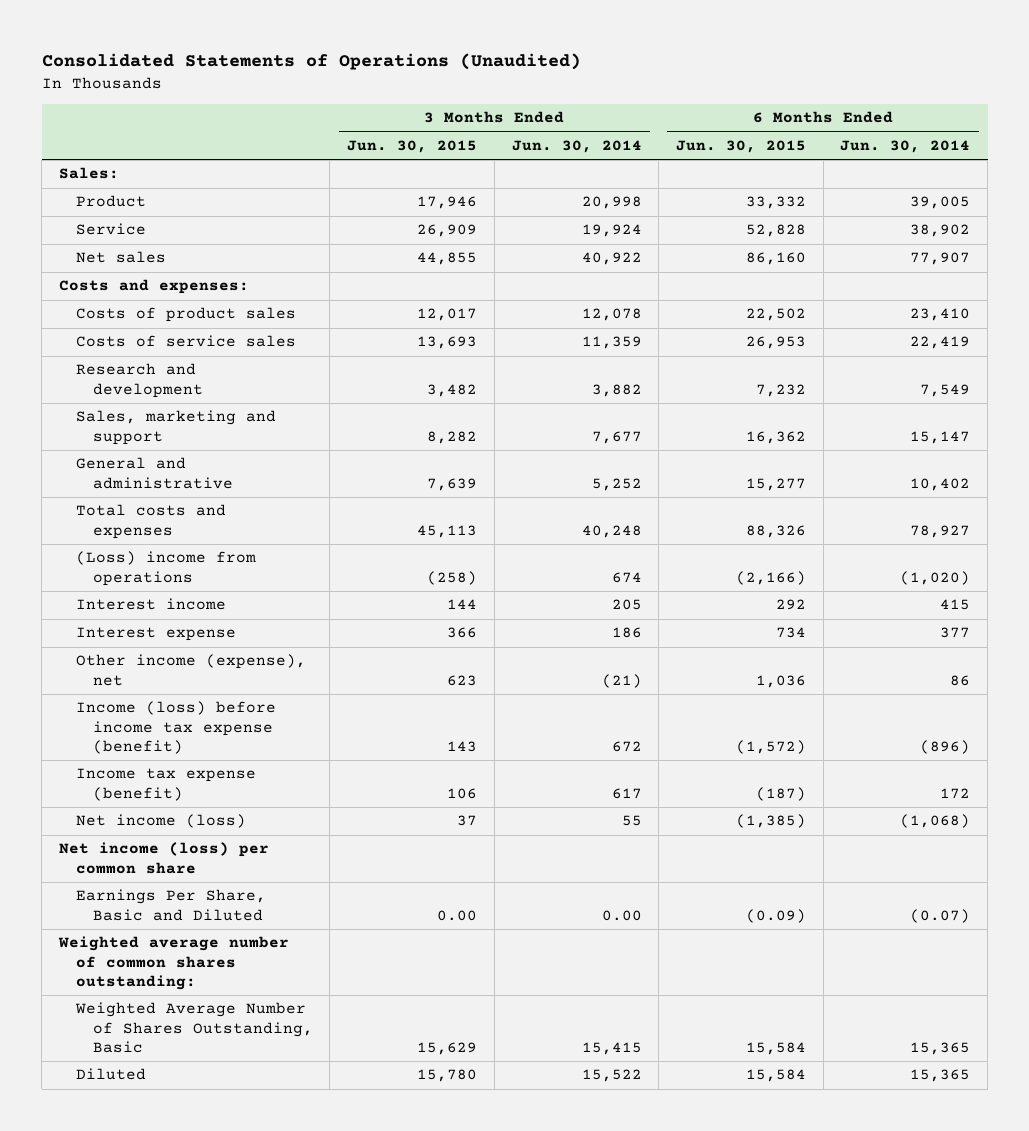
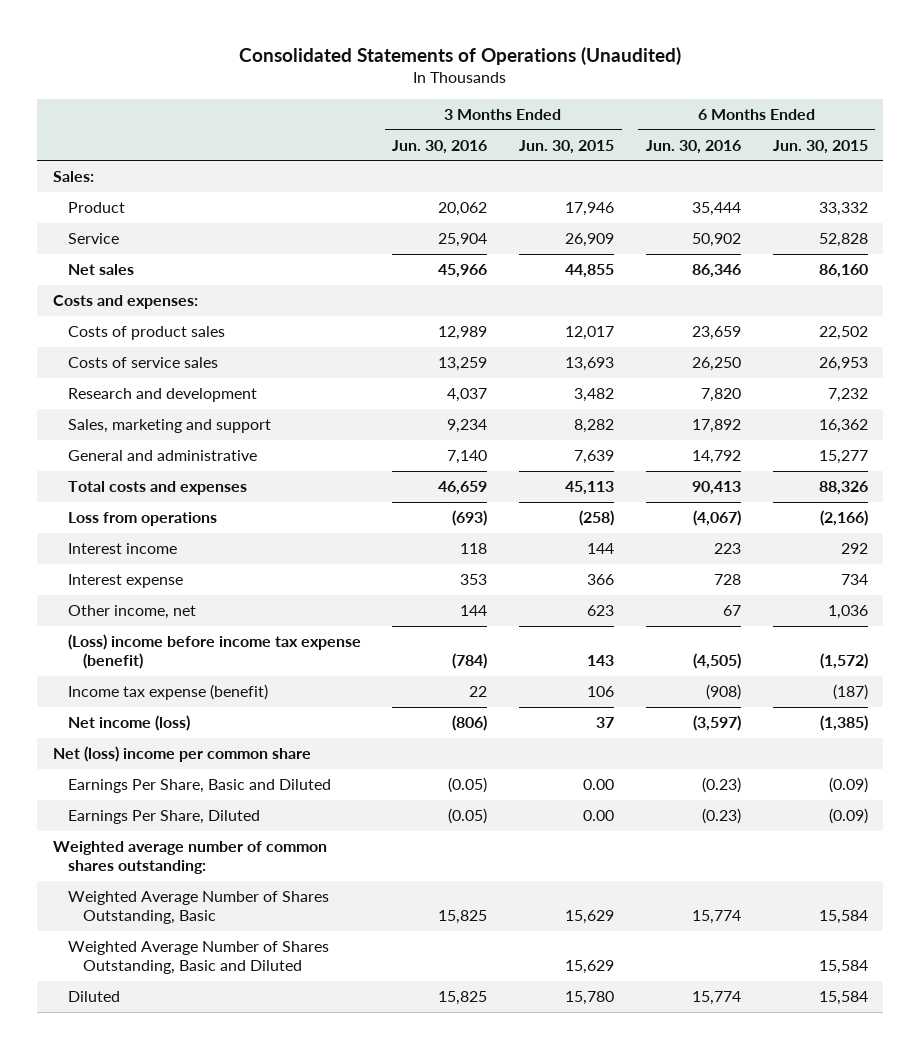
[511,139,642,153] Jun. 30, 2014 -> none
[840,139,971,153] Jun. 30, 2014 -> none
none -> [392,139,488,154] Jun. 30, 2016
none -> [645,139,741,154] Jun. 30, 2016
[75,551,256,586] (Loss) income from operations -> [67,512,217,527] Loss from operations
[75,654,306,686] Other income (expense), net -> [67,605,196,620] Other income, net
[75,701,276,754] Income (loss) before income tax expense (benefit) -> [67,634,361,670] (Loss) income before income tax expense (benefit)
[58,842,269,874] Net income (loss) per common share -> [52,746,311,763] Net (loss) income per common share
none -> [67,810,260,825] Earnings Per Share, Diluted
none -> [67,941,329,975] Weighted Average Number of Shares Outstanding, Basic and Diluted

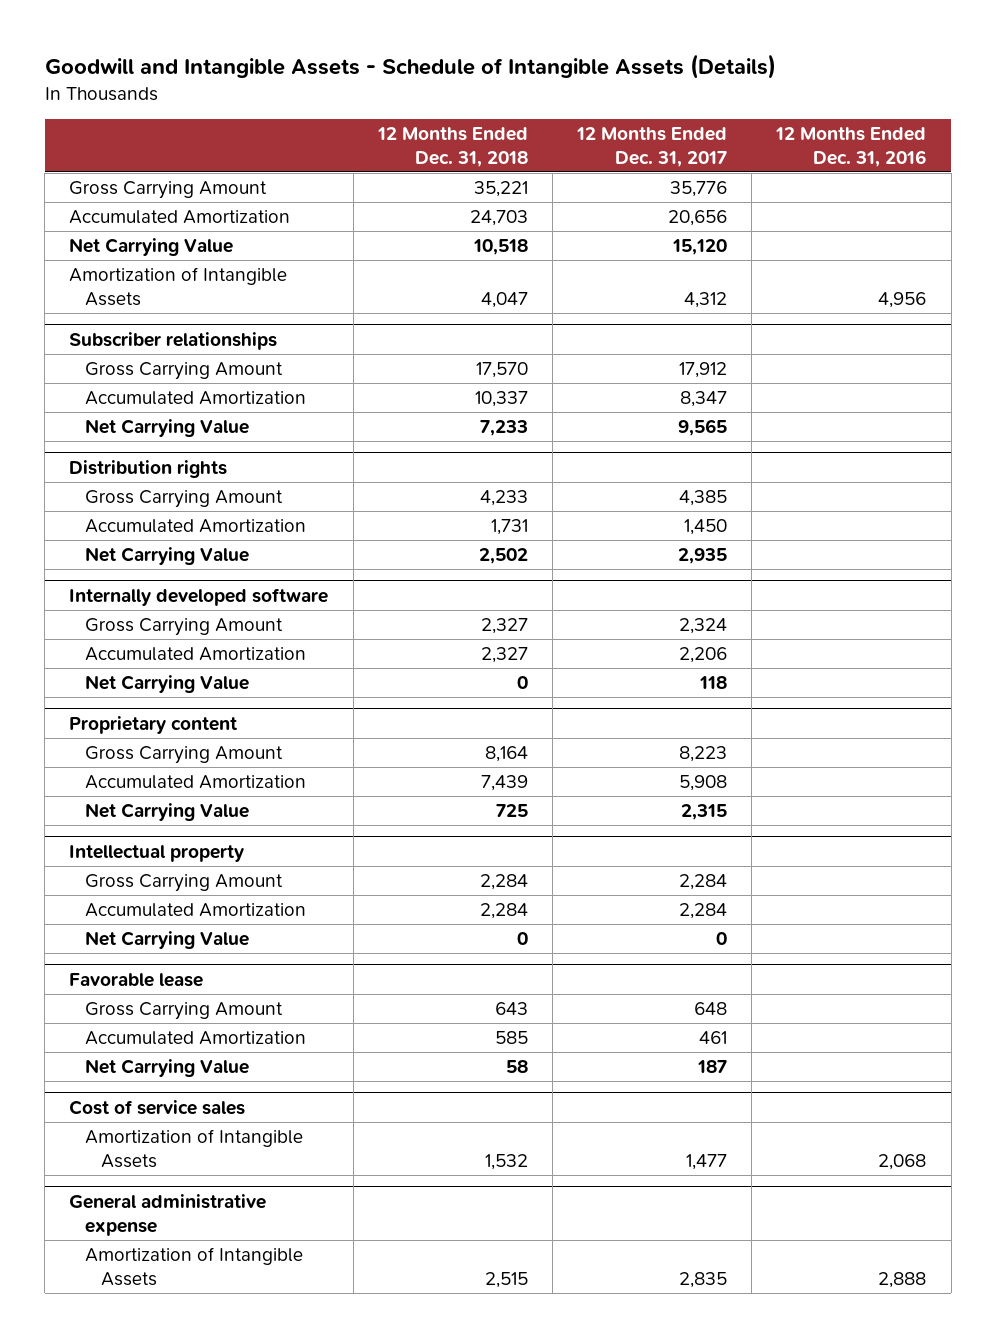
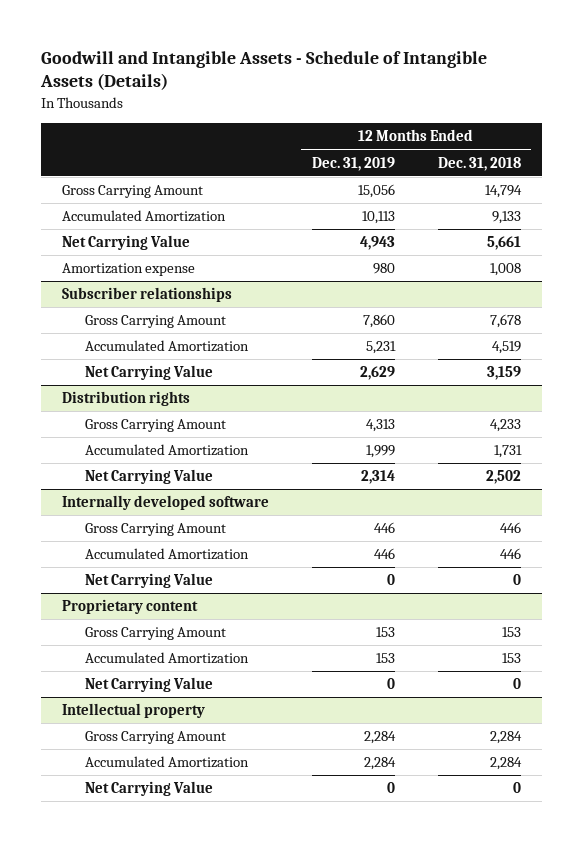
[576,126,728,167] 12 Months Ended Dec. 31, 2017 -> none
[775,126,927,167] 12 Months Ended Dec. 31, 2016 -> none
none -> [311,156,395,171] Dec. 31, 2019
[473,180,528,197] 35,221 -> [484,185,522,199] 14,794
[469,209,528,226] 24,703 -> [491,211,521,225] 9,133
[472,238,528,255] 10,518 -> [486,236,521,251] 5,661
[69,266,288,306] Amortization of Intangible Assets -> [61,263,195,277] Amortization expense
[480,291,528,308] 4,047 -> [489,263,521,277] 1,008
[475,361,528,378] 17,570 -> [489,314,521,329] 7,678
[474,390,528,407] 10,337 -> [491,341,521,355] 4,519
[479,419,528,436] 7,233 -> [486,366,521,381] 3,159
[480,617,528,634] 2,327 -> [499,522,521,534] 446
[480,646,528,663] 2,327 -> [499,548,521,560] 446
[484,745,528,762] 8,164 -> [501,627,521,638] 153
[480,774,528,791] 7,439 -> [501,653,521,664] 153
[495,803,528,817] 725 -> [512,678,521,690] 0
[69,972,204,987] Favorable lease -> none
[85,1001,284,1020] Gross Carrying Amount -> none
[85,1030,307,1045] Accumulated Amortization -> none
[85,1058,250,1077] Net Carrying Value -> none
[69,1099,246,1115] Cost of service sales -> none
[85,1128,304,1168] Amortization of Intangible Assets -> none
[69,1193,267,1236] General administrative expense -> none
[85,1246,304,1286] Amortization of Intangible Assets -> none

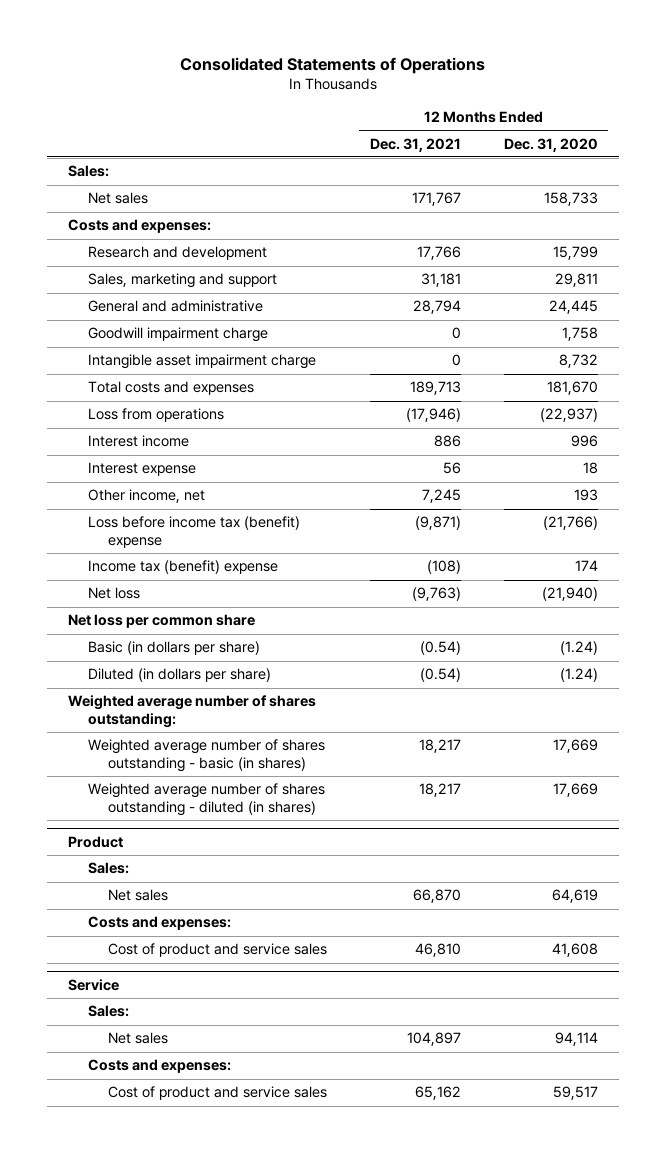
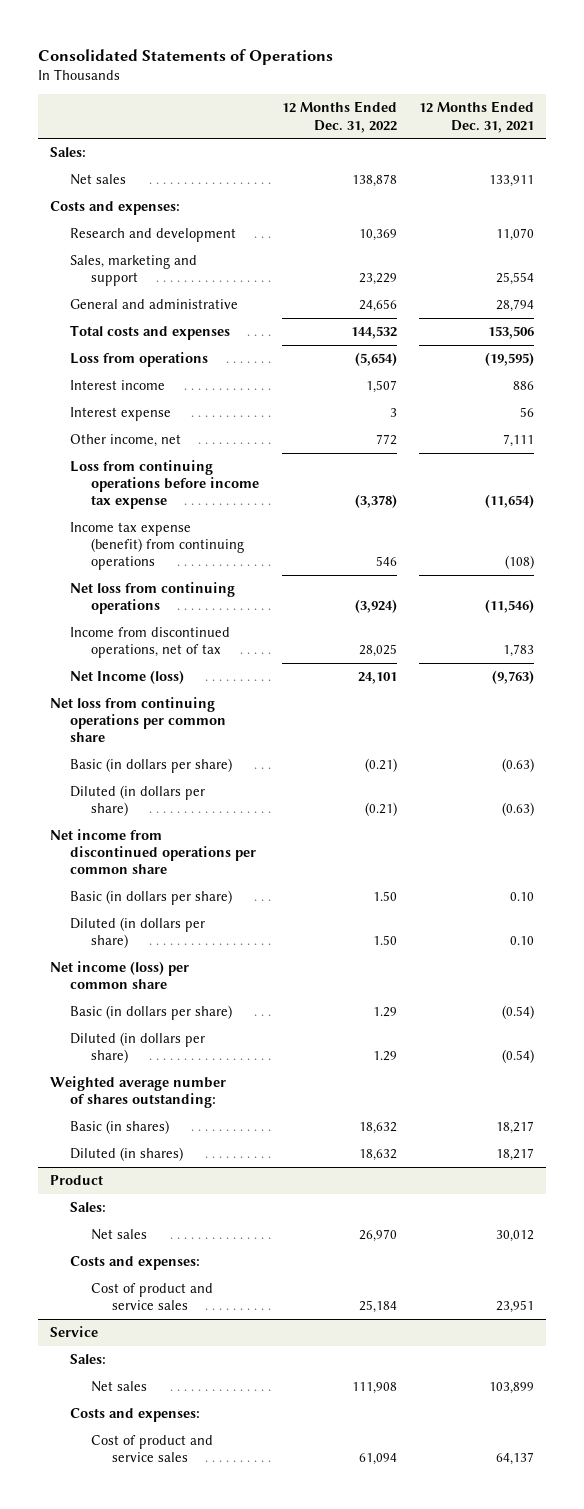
[503,137,598,152] Dec. 31, 2020 -> none
none -> [281,101,397,133] 12 Months Ended Dec. 31, 2022
[411,192,461,207] 171,767 -> [489,175,535,188] 133,911
[416,246,461,261] 17,766 -> [496,228,535,242] 11,070
[420,273,461,288] 31,181 -> [496,272,535,286] 25,554
[88,327,269,343] Goodwill impairment charge -> none
[88,354,317,370] Intangible asset impairment charge -> none
[409,381,461,396] 189,713 -> [488,326,535,340] 153,506
[405,408,461,423] (17,946) -> [485,352,535,367] (19,595)
[421,489,461,504] 7,245 -> [503,434,535,448] 7,111
[88,516,301,548] Loss before income tax (benefit) expense -> [70,460,260,510] Loss from continuing operations before income tax expense
[414,516,461,531] (9,871) -> [485,494,535,509] (11,654)
[88,560,279,575] Income tax (benefit) expense -> [70,522,245,571] Income tax expense (benefit) from continuing operations
none -> [70,582,236,615] Net loss from continuing operations
none -> [70,627,231,659] Income from discontinued operations, net of tax
[88,587,141,600] Net loss -> [70,670,185,685] Net Income (loss)
none -> [49,697,227,743] Net loss from continuing operations per common share
none -> [70,758,233,774] Basic (in dollars per share)
none -> [70,785,206,817] Diluted (in dollars per share)
none -> [49,829,257,875] Net income from discontinued operations per common share
none -> [70,890,233,906] Basic (in dollars per share)
none -> [70,917,206,949] Diluted (in dollars per share)
[68,614,256,629] Net loss per common share -> [49,961,189,990] Net income (loss) per common share
[88,739,326,772] Weighted average number of shares outstanding - basic (in shares) -> [70,1120,170,1135] Basic (in shares)
[88,783,326,816] Weighted average number of shares outstanding - diluted (in shares) -> [70,1147,184,1162] Diluted (in shares)
[412,889,461,904] 66,870 -> [496,1230,535,1243] 30,012
[414,943,461,958] 46,810 -> [496,1300,535,1314] 23,951
[406,1032,461,1047] 104,897 -> [489,1382,535,1395] 103,899
[414,1086,461,1101] 65,162 -> [496,1452,535,1466] 64,137

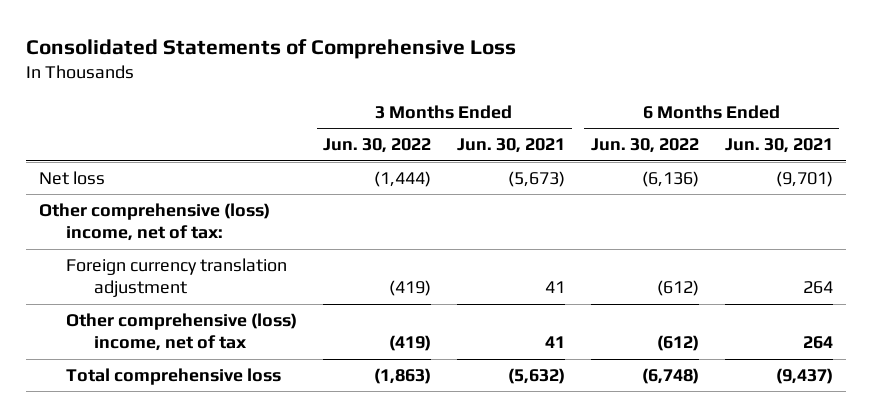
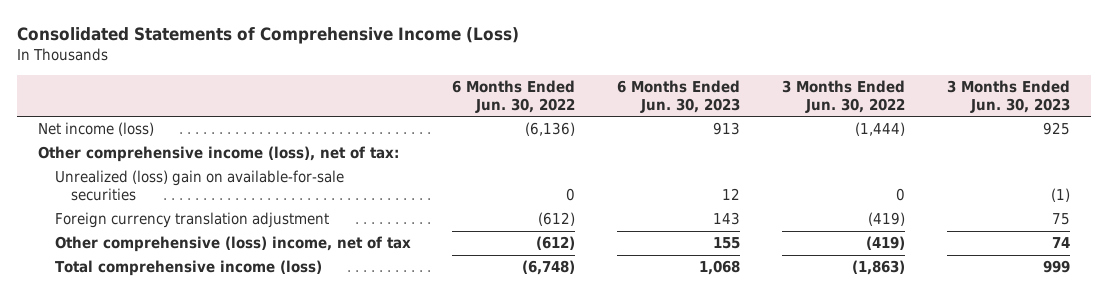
[26,39,517,60] Consolidated Statements of Comprehensive Loss -> [17,27,520,45] Consolidated Statements of Comprehensive Income (Loss)
[457,138,566,154] Jun. 30, 2021 -> none
[724,138,833,154] Jun. 30, 2021 -> none
none -> [617,79,741,113] 6 Months Ended Jun. 30, 2023
none -> [946,79,1070,113] 3 Months Ended Jun. 30, 2023
[38,170,105,185] Net loss -> [38,122,155,137] Net income (loss)
[38,202,270,242] Other comprehensive (loss) income, net of tax: -> [38,146,400,163] Other comprehensive income (loss), net of tax:
none -> [54,170,344,202] Unrealized (loss) gain on available-for-sale securities
[66,367,282,385] Total comprehensive loss -> [54,260,322,277] Total comprehensive income (loss)

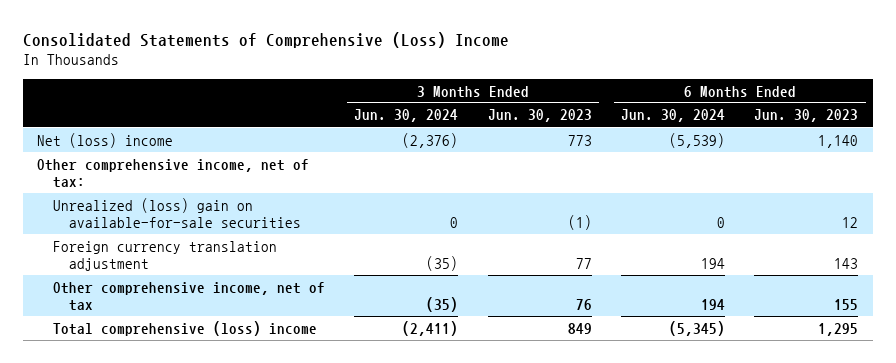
[17,27,520,45] Consolidated Statements of Comprehensive Income (Loss) -> [22,31,509,48] Consolidated Statements of Comprehensive (Loss) Income
[452,79,576,113] 6 Months Ended Jun. 30, 2022 -> none
[782,79,906,113] 3 Months Ended Jun. 30, 2022 -> none
none -> [354,109,459,123] Jun. 30, 2024
none -> [621,109,726,123] Jun. 30, 2024
[38,122,155,137] Net income (loss) -> [37,132,174,148] Net (loss) income
[713,122,741,136] 913 -> [818,134,859,148] 1,140
[1042,122,1070,136] 925 -> [567,134,592,146] 773
[38,146,400,163] Other comprehensive income (loss), net of tax: -> [37,158,310,188] Other comprehensive income, net of tax:
[1051,213,1070,226] 75 -> [575,257,592,269] 77
[54,236,411,253] Other comprehensive (loss) income, net of tax -> [53,281,326,311] Other comprehensive income, net of tax
[1051,237,1070,249] 74 -> [575,298,592,310] 76
[54,260,322,277] Total comprehensive income (loss) -> [53,320,318,336] Total comprehensive (loss) income
[699,260,741,276] 1,068 -> [818,322,859,336] 1,295
[1042,260,1070,274] 999 -> [567,322,592,334] 849

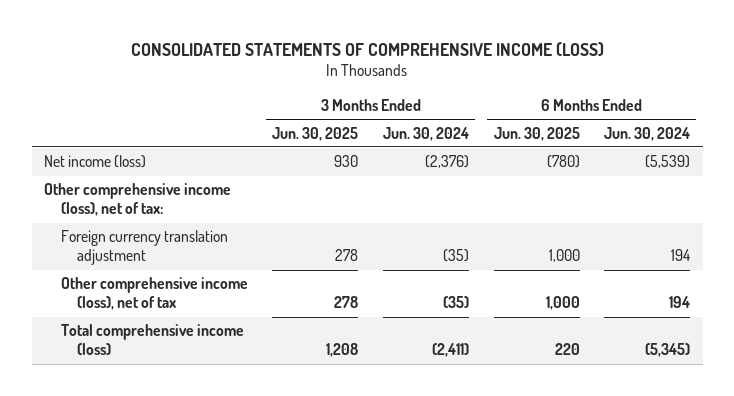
[22,31,509,48] Consolidated Statements of Comprehensive (Loss) Income -> [131,41,605,56] CONSOLIDATED STATEMENTS OF COMPREHENSIVE INCOME (LOSS)
[487,109,592,123] Jun. 30, 2023 -> none
[754,109,859,123] Jun. 30, 2023 -> none
none -> [272,126,359,141] Jun. 30, 2025
none -> [493,126,580,141] Jun. 30, 2025
[53,197,301,228] Unrealized (loss) gain on available-for-sale securities -> none
[37,132,174,148] Net (loss) income -> [44,155,147,169] Net income (loss)
[37,158,310,188] Other comprehensive income, net of tax: -> [44,183,232,217] Other comprehensive income (loss), net of tax:
[53,281,326,311] Other comprehensive income, net of tax -> [60,277,248,311] Other comprehensive income (loss), net of tax
[53,320,318,336] Total comprehensive (loss) income -> [60,324,244,356] Total comprehensive income (loss)

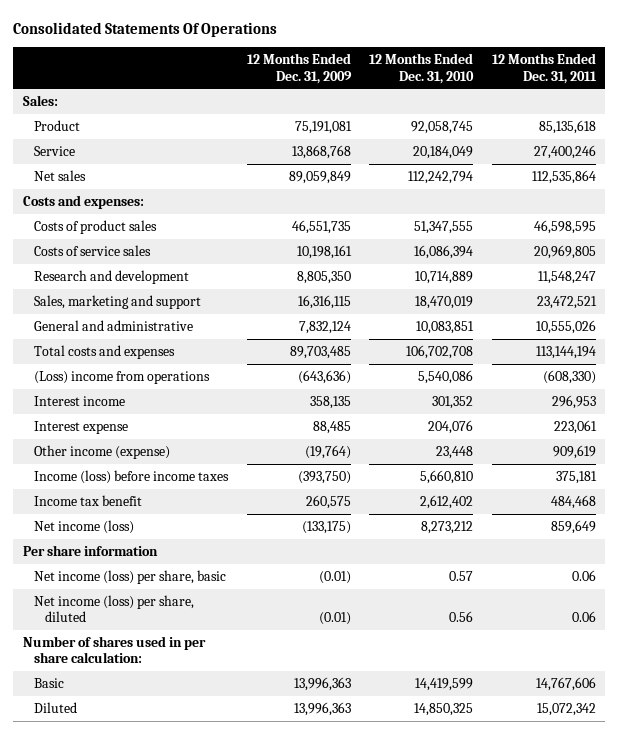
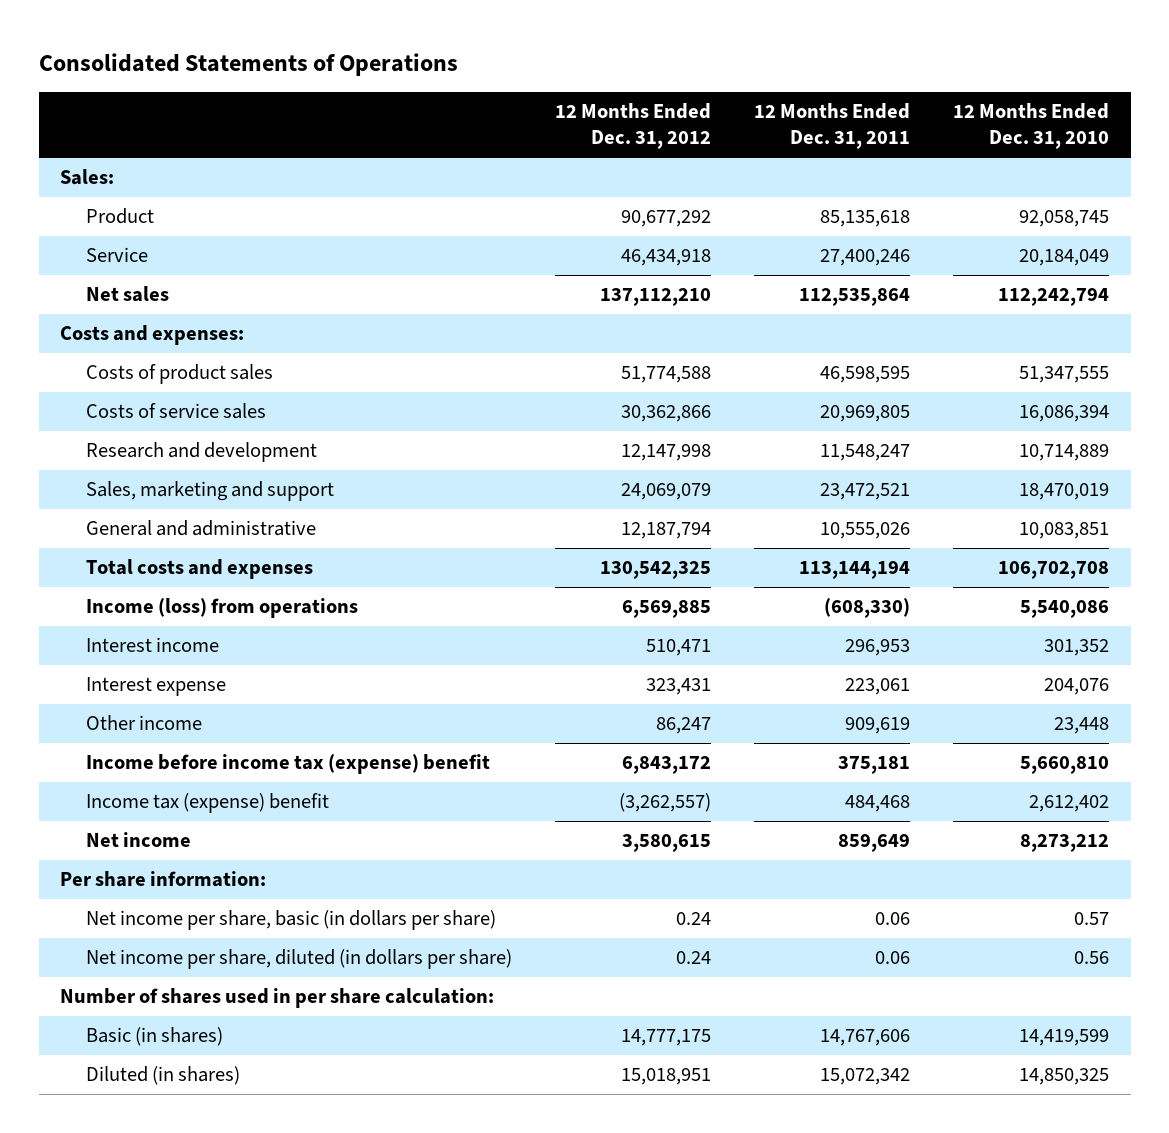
[13,22,278,38] Consolidated Statements Of Operations -> [38,53,458,77] Consolidated Statements of Operations
[246,53,352,84] 12 Months Ended Dec. 31, 2009 -> none
none -> [555,103,712,150] 12 Months Ended Dec. 31, 2012
[34,370,211,384] (Loss) income from operations -> [86,598,359,619] Income (loss) from operations
[34,444,171,459] Other income (expense) -> [86,715,203,731] Other income
[34,469,230,484] Income (loss) before income taxes -> [86,754,491,775] Income before income tax (expense) benefit
[34,494,143,506] Income tax benefit -> [86,793,330,814] Income tax (expense) benefit
[34,519,135,534] Net income (loss) -> [86,832,192,848] Net income
[22,544,158,556] Per share information -> [60,871,267,888] Per share information:
[34,569,227,584] Net income (loss) per share, basic -> [86,910,497,931] Net income per share, basic (in dollars per share)
[34,594,195,623] Net income (loss) per share, diluted -> [86,949,513,970] Net income per share, diluted (in dollars per share)
[34,677,65,688] Basic -> [86,1027,224,1047] Basic (in shares)
[34,701,78,713] Diluted -> [86,1066,241,1086] Diluted (in shares)

